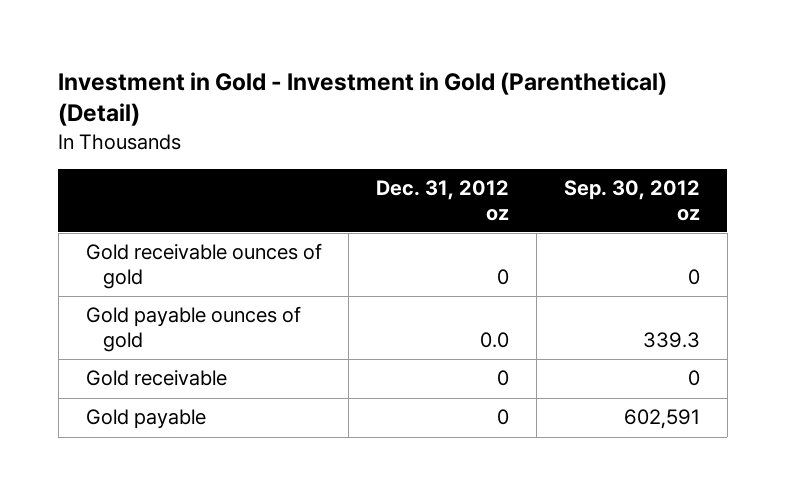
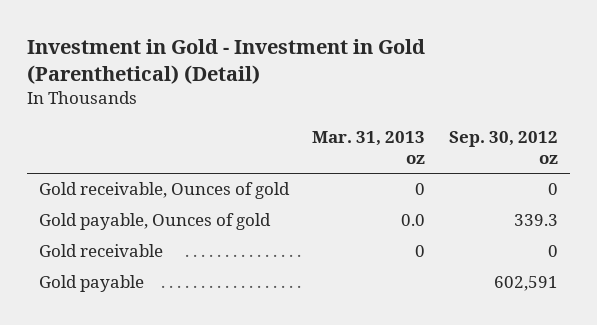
[376,180,510,221] Dec. 31, 2012 oz -> none
none -> [312,130,426,164] Mar. 31, 2013 oz
[85,243,322,289] Gold receivable ounces of gold -> [38,182,290,200] Gold receivable, Ounces of gold
[85,306,301,352] Gold payable ounces of gold -> [38,213,271,231] Gold payable, Ounces of gold

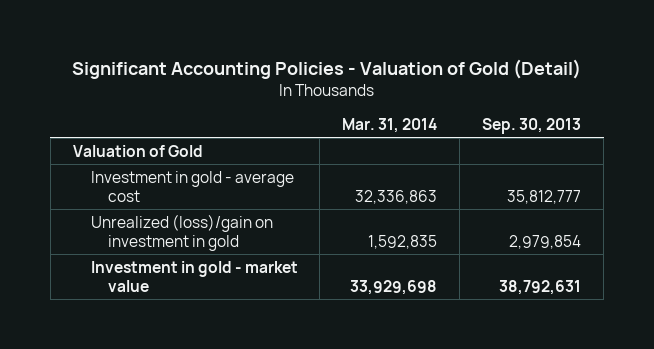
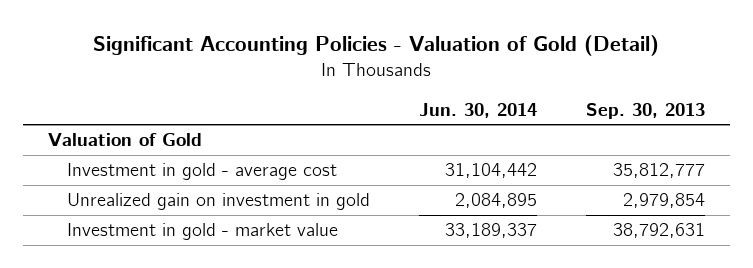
[342,118,438,134] Mar. 31, 2014 -> none
none -> [418,102,537,118] Jun. 30, 2014
[90,213,273,252] Unrealized (loss)/gain on investment in gold -> [66,193,370,211] Unrealized gain on investment in gold

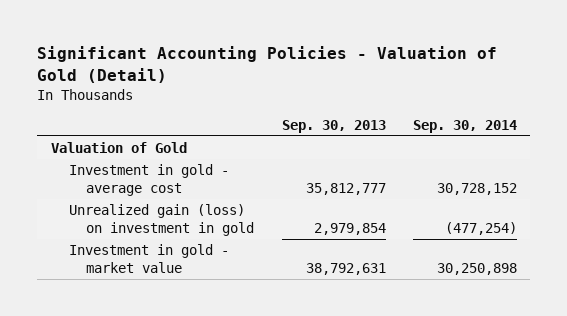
[418,102,537,118] Jun. 30, 2014 -> none
none -> [412,120,517,134] Sep. 30, 2014
[66,193,370,211] Unrealized gain on investment in gold -> [68,204,255,236] Unrealized gain (loss) on investment in gold

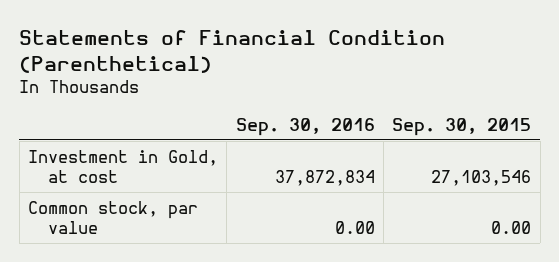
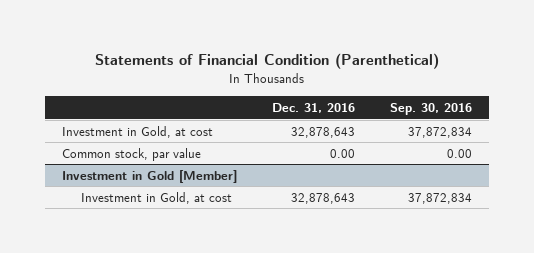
[392,117,532,136] Sep. 30, 2015 -> none
none -> [271,103,355,114] Dec. 31, 2016
none -> [62,169,238,183] Investment in Gold [Member]
none -> [81,191,233,204] Investment in Gold, at cost

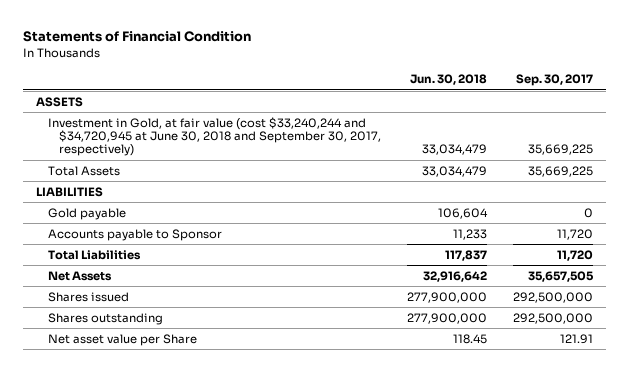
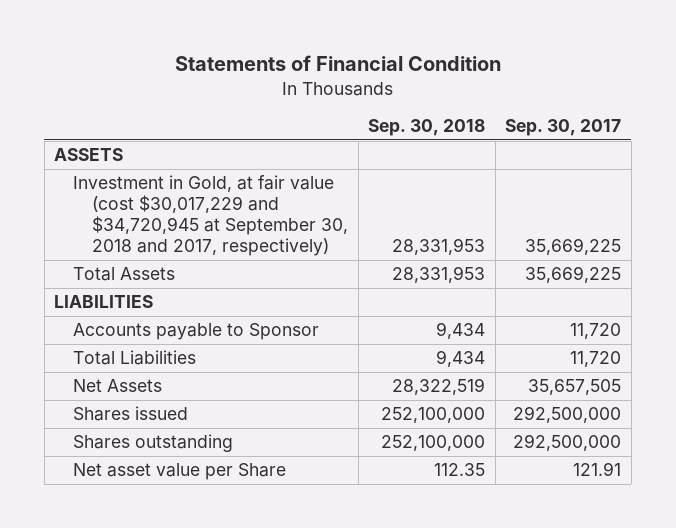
[409,74,487,86] Jun. 30, 2018 -> none
none -> [368,119,486,137] Sep. 30, 2018
[47,116,381,157] Investment in Gold, at fair value (cost $33,240,244 and $34,720,945 at June 30, 2018 and September 30, 2017, respectively) -> [73,175,349,257] Investment in Gold, at fair value (cost $30,017,229 and $34,720,945 at September 30, 2018 and 2017, respectively)
[47,207,126,220] Gold payable -> none

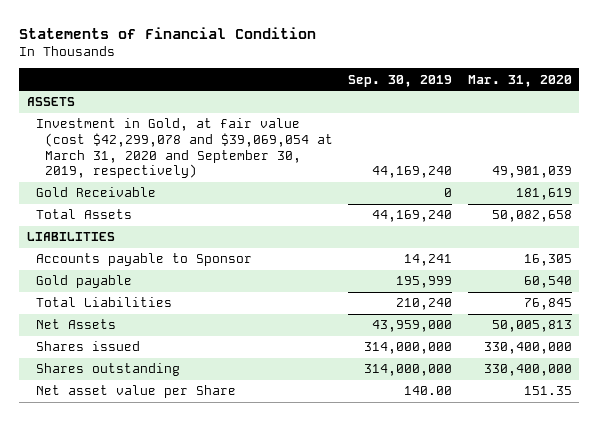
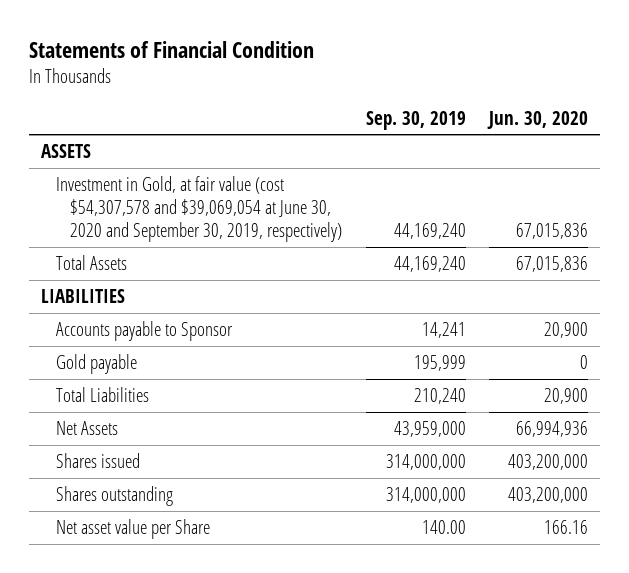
[467,74,572,87] Mar. 31, 2020 -> none
none -> [487,110,589,129] Jun. 30, 2020
[36,187,157,198] Gold Receivable -> none
[36,118,334,179] Investment in Gold, at fair value (cost $42,299,078 and $39,069,054 at March 31, 2020 and September 30, 2019, respectively) -> [55,175,343,243] Investment in Gold, at fair value (cost $54,307,578 and $39,069,054 at June 30, 2020 and September 30, 2019, respectively)

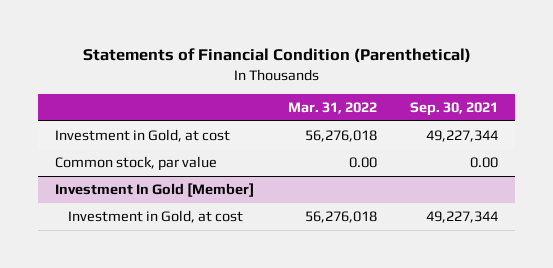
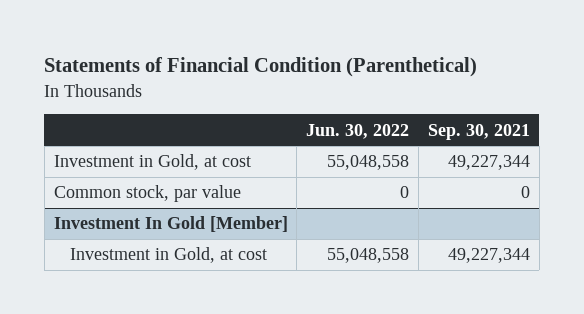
[287,102,377,115] Mar. 31, 2022 -> none
none -> [306,123,410,139] Jun. 30, 2022
[470,157,499,169] 0.00 -> [520,186,530,199] 0

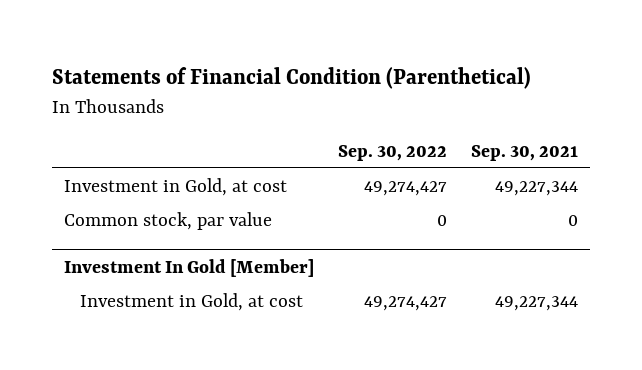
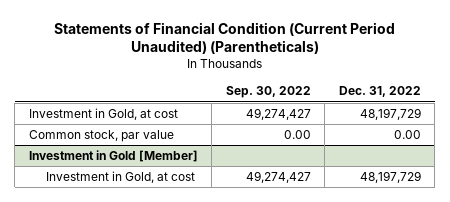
[51,67,531,90] Statements of Financial Condition (Parenthetical) -> [53,21,395,55] Statements of Financial Condition (Current Period Unaudited) (Parentheticals)
[470,144,578,161] Sep. 30, 2021 -> none
none -> [338,86,421,98] Dec. 31, 2022
[436,215,447,227] 0 -> [283,129,311,139] 0.00
[63,259,314,278] Investment In Gold [Member] -> [28,149,198,162] Investment in Gold [Member]

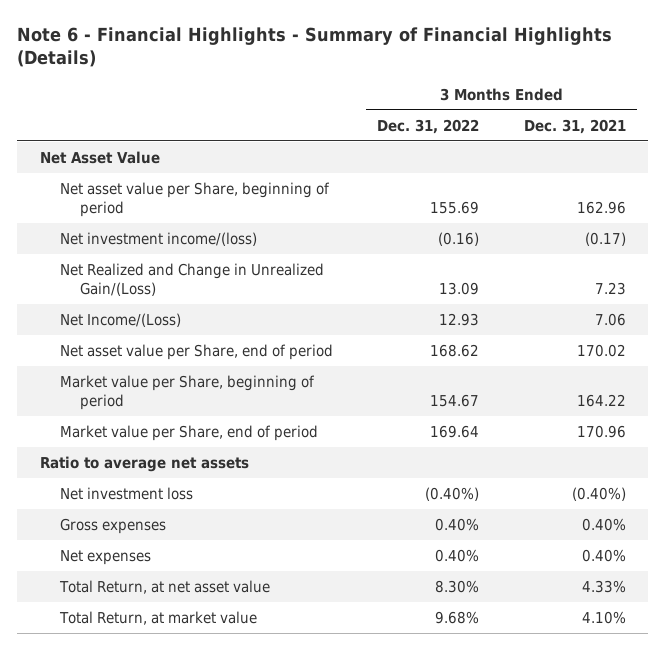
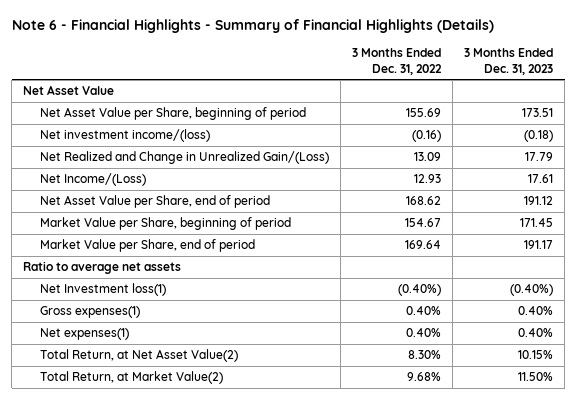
[524,118,627,134] Dec. 31, 2021 -> none
none -> [463,48,553,75] 3 Months Ended Dec. 31, 2023
[59,181,330,217] Net asset value per Share, beginning of period -> [39,107,306,121] Net Asset Value per Share, beginning of period
[59,343,333,360] Net asset value per Share, end of period -> [39,195,270,209] Net Asset Value per Share, end of period
[59,374,315,410] Market value per Share, beginning of period -> [39,217,291,231] Market Value per Share, beginning of period
[59,424,318,441] Market value per Share, end of period -> [39,239,255,253] Market Value per Share, end of period
[59,486,193,500] Net investment loss -> [39,283,166,297] Net Investment loss(1)
[59,517,166,534] Gross expenses -> [39,306,140,319] Gross expenses(1)
[59,549,151,565] Net expenses -> [39,328,129,341] Net expenses(1)
[58,579,270,594] Total Return, at net asset value -> [39,349,238,363] Total Return, at Net Asset Value(2)
[58,610,257,625] Total Return, at market value -> [39,371,223,385] Total Return, at Market Value(2)

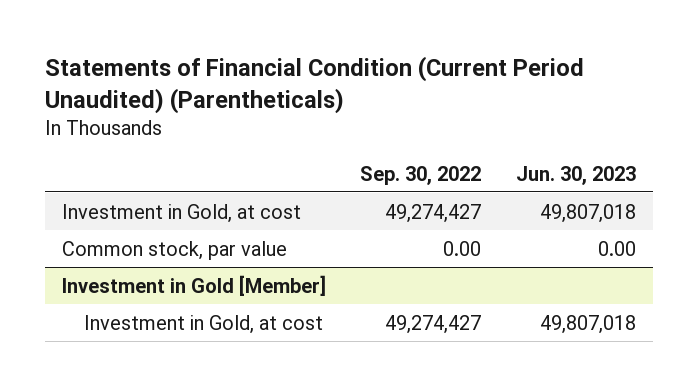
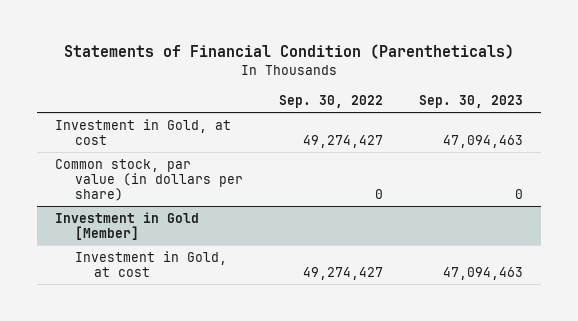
[44,56,584,114] Statements of Financial Condition (Current Period Unaudited) (Parentheticals) -> [64,44,515,60] Statements of Financial Condition (Parentheticals)
[515,165,636,185] Jun. 30, 2023 -> none
none -> [419,94,524,108] Sep. 30, 2023
[62,240,288,260] Common stock, par value -> [55,158,243,202] Common stock, par value (in dollars per share)
[443,240,482,256] 0.00 -> [374,189,383,200] 0

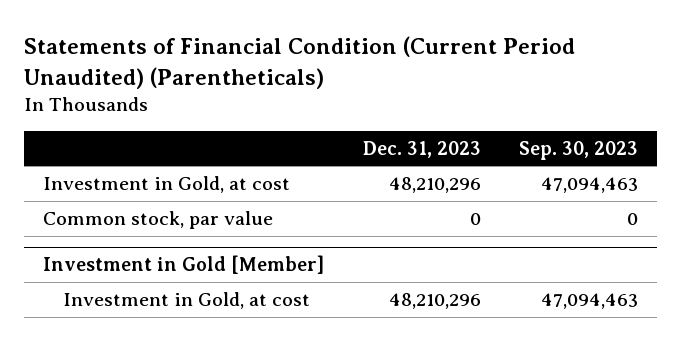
[64,44,515,60] Statements of Financial Condition (Parentheticals) -> [24,36,576,89] Statements of Financial Condition (Current Period Unaudited) (Parentheticals)
[278,94,383,108] Sep. 30, 2022 -> none
none -> [362,140,481,158] Dec. 31, 2023
[55,158,243,202] Common stock, par value (in dollars per share) -> [43,210,274,229] Common stock, par value

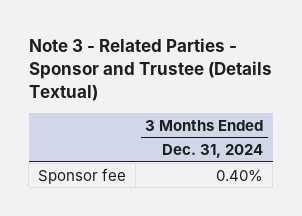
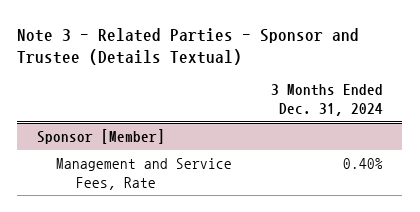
none -> [36,129,165,145] Sponsor [Member]
[38,167,127,184] Sponsor fee -> [56,158,233,190] Management and Service Fees, Rate

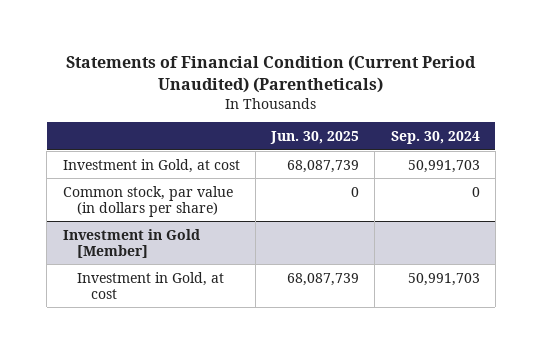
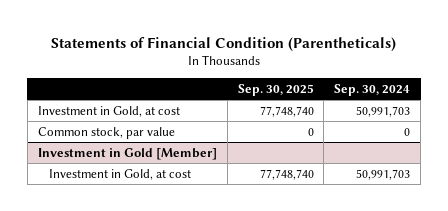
[66,55,477,93] Statements of Financial Condition (Current Period Unaudited) (Parentheticals) -> [51,36,397,52] Statements of Financial Condition (Parentheticals)
[270,130,360,144] Jun. 30, 2025 -> none
none -> [237,83,314,96] Sep. 30, 2025
[62,185,233,217] Common stock, par value (in dollars per share) -> [37,126,175,139] Common stock, par value

